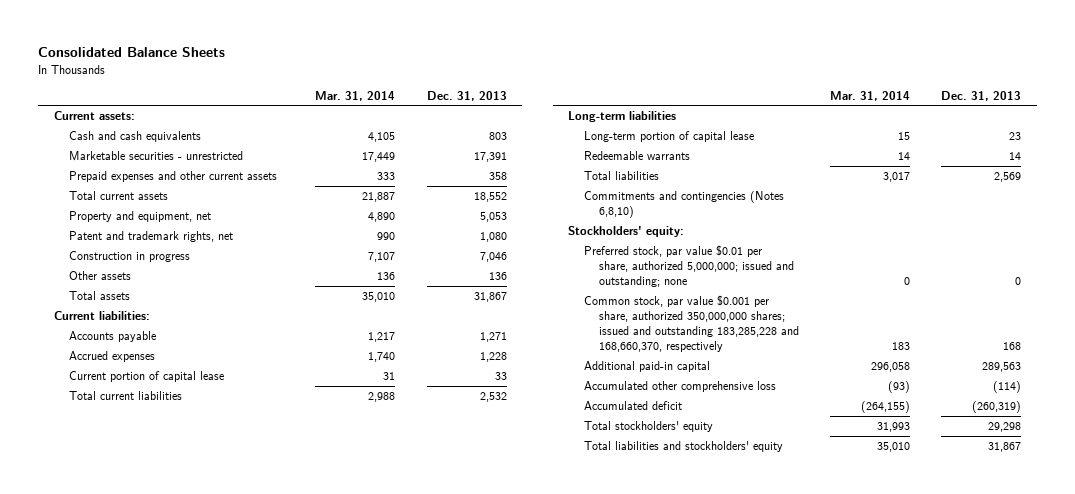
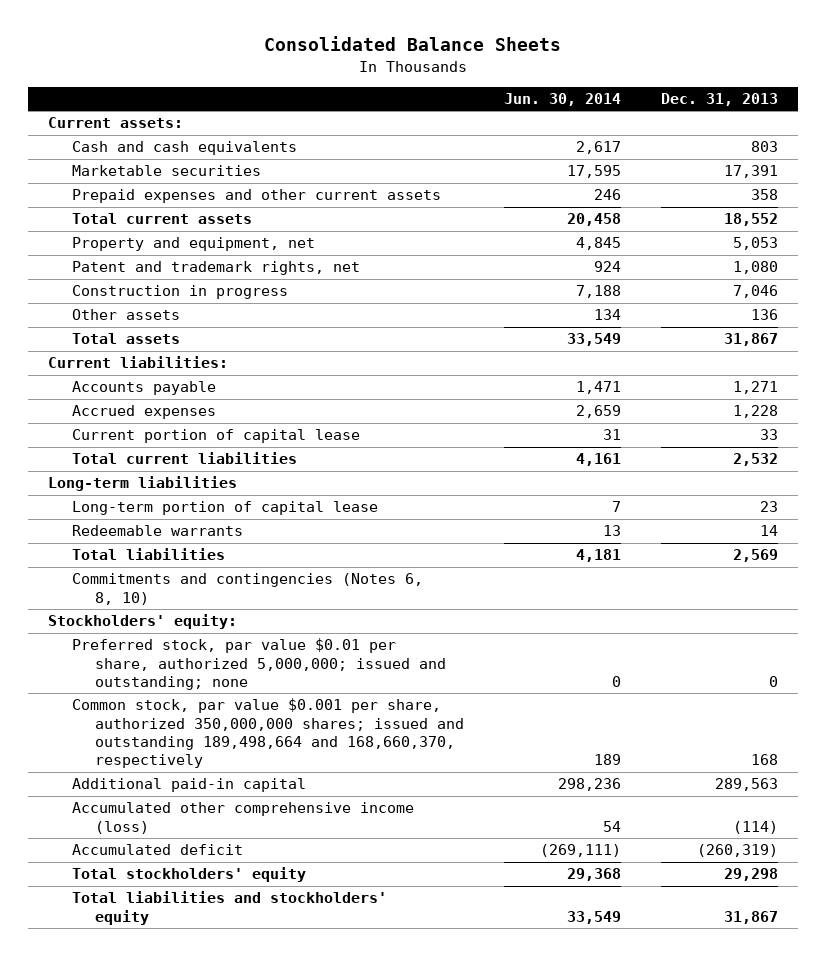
[315,90,396,101] Mar. 31, 2014 -> none
none -> [504,93,622,107] Jun. 30, 2014
[68,151,243,162] Marketable securities - unrestricted -> [71,165,261,177] Marketable securities
[583,191,784,219] Commitments and contingencies (Notes 6,8,10) -> [71,573,423,605] Commitments and contingencies (Notes 6, 8, 10)
[583,295,799,353] Common stock, par value $0.001 per share, authorized 350,000,000 shares; issued and outstanding 183,285,228 and 168,660,370, respectively -> [71,698,465,769] Common stock, par value $0.001 per share, authorized 350,000,000 shares; issued and outstanding 189,498,664 and 168,660,370, respectively
[583,381,776,393] Accumulated other comprehensive loss -> [71,802,414,834] Accumulated other comprehensive income (loss)

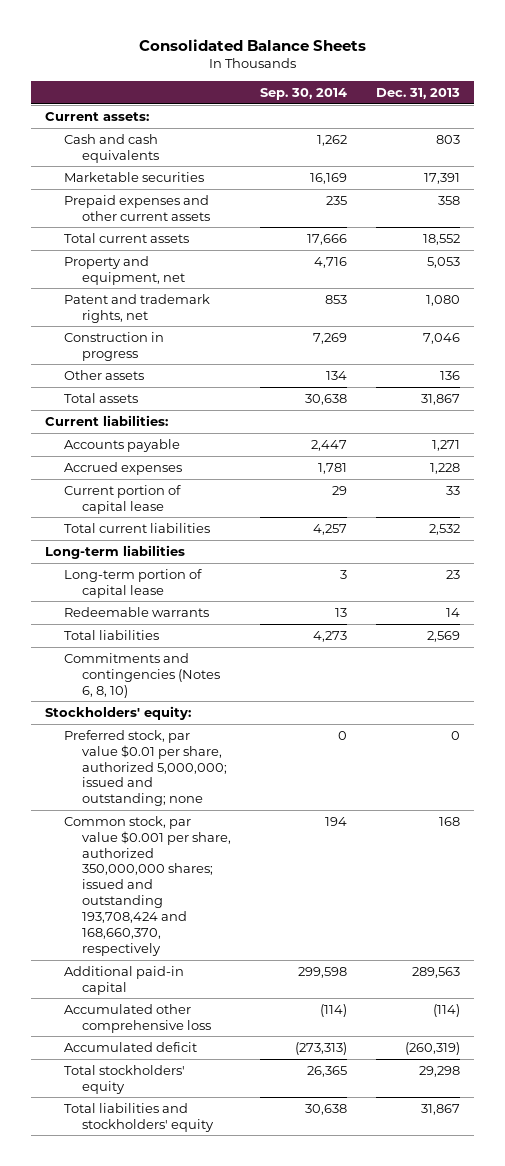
[504,93,622,107] Jun. 30, 2014 -> none
none -> [260,88,348,101] Sep. 30, 2014
[71,698,465,769] Common stock, par value $0.001 per share, authorized 350,000,000 shares; issued and outstanding 189,498,664 and 168,660,370, respectively -> [63,815,232,956] Common stock, par value $0.001 per share, authorized 350,000,000 shares; issued and outstanding 193,708,424 and 168,660,370, respectively
[71,802,414,834] Accumulated other comprehensive income (loss) -> [63,1003,212,1033] Accumulated other comprehensive loss

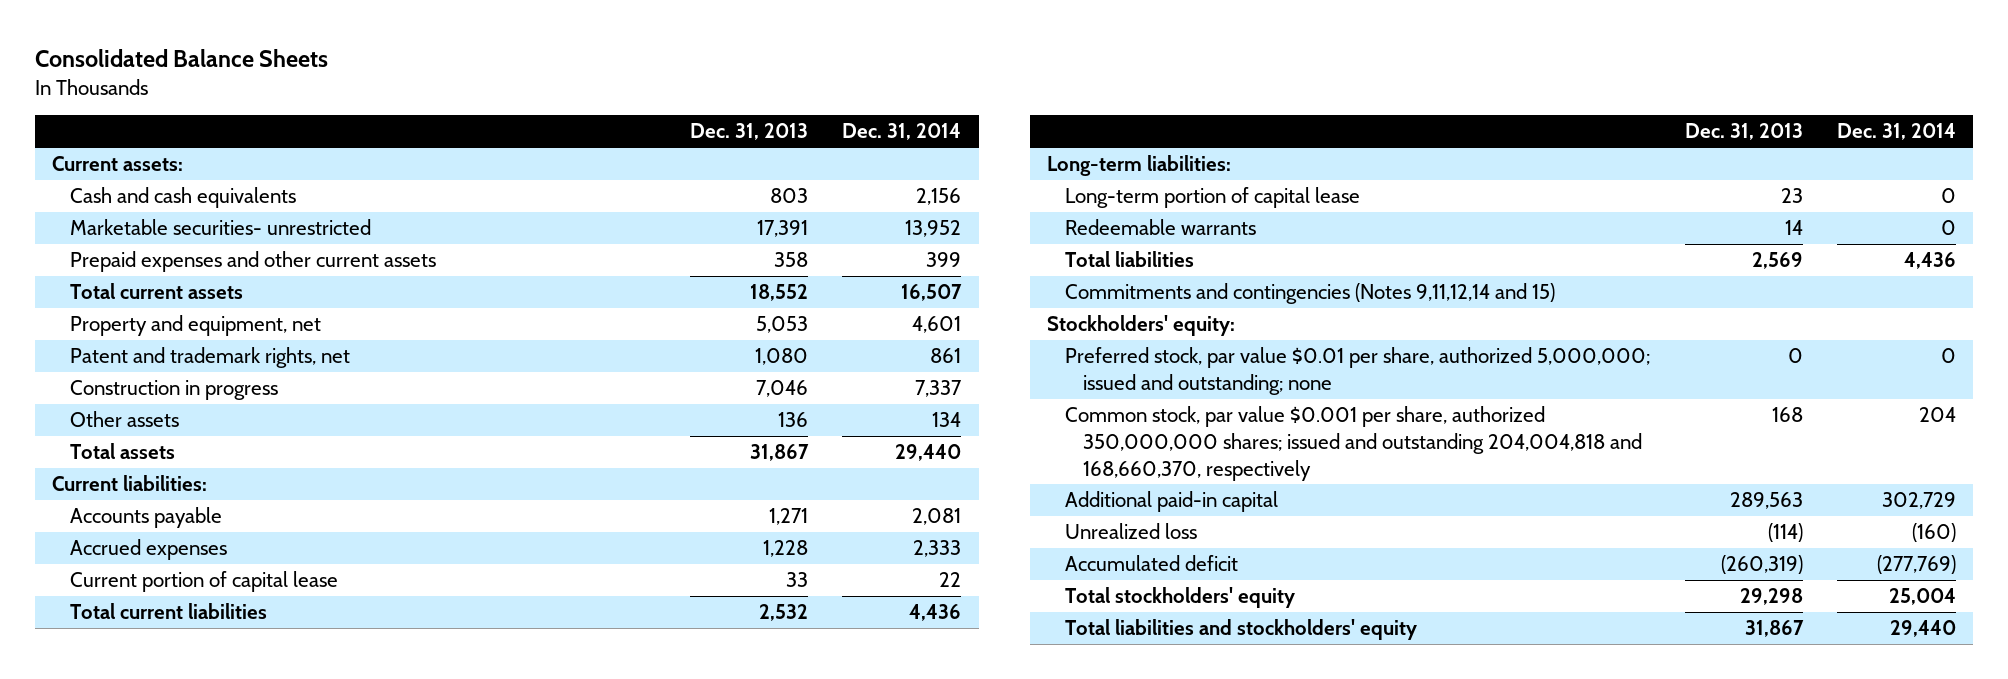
[260,88,348,101] Sep. 30, 2014 -> none
none -> [842,123,962,141] Dec. 31, 2014
[63,171,204,182] Marketable securities -> [69,219,371,236] Marketable securities- unrestricted
[45,544,186,559] Long-term liabilities -> [1047,155,1232,177] Long-term liabilities:
[63,652,221,698] Commitments and contingencies (Notes 6, 8, 10) -> [1064,283,1555,305] Commitments and contingencies (Notes 9,11,12,14 and 15)
[63,815,232,956] Common stock, par value $0.001 per share, authorized 350,000,000 shares; issued and outstanding 193,708,424 and 168,660,370, respectively -> [1064,406,1642,481] Common stock, par value $0.001 per share, authorized 350,000,000 shares; issued and outstanding 204,004,818 and 168,660,370, respectively
[63,1003,212,1033] Accumulated other comprehensive loss -> [1064,523,1197,540] Unrealized loss

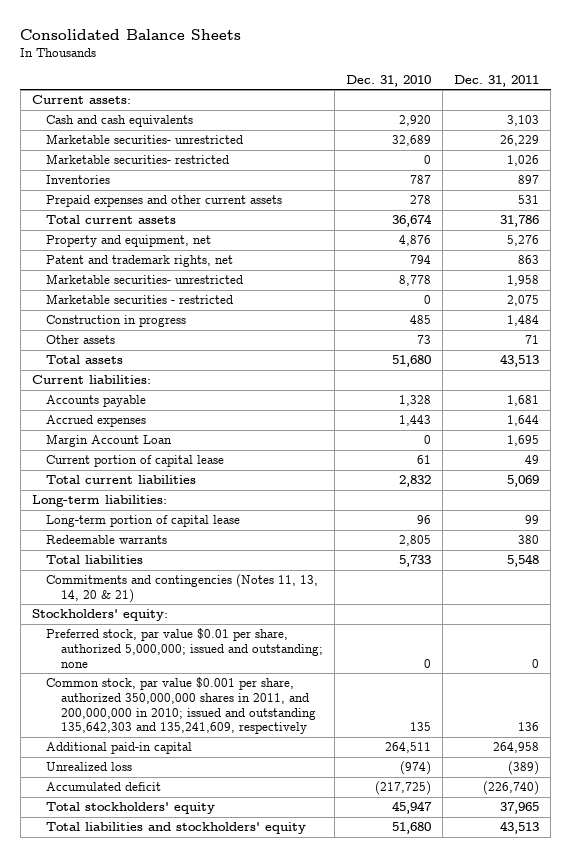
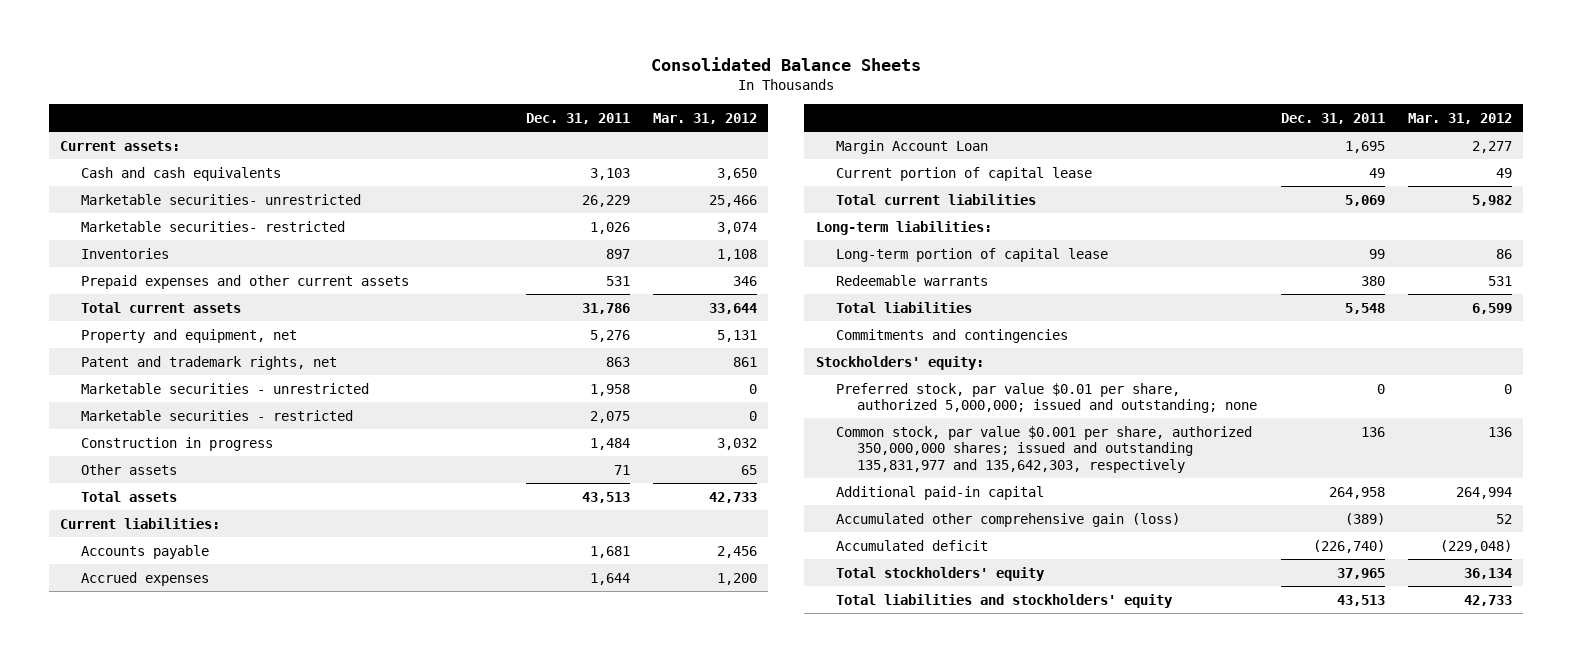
[346,74,432,87] Dec. 31, 2010 -> none
none -> [652,113,757,125] Mar. 31, 2012
[46,274,244,285] Marketable securities- unrestricted -> [81,382,370,394] Marketable securities - unrestricted
[46,574,319,603] Commitments and contingencies (Notes 11, 13, 14, 20 & 21) -> [836,328,1069,343] Commitments and contingencies
[46,677,316,735] Common stock, par value $0.001 per share, authorized 350,000,000 shares in 2011, and 200,000,000 in 2010; issued and outstanding 135,642,303 and 135,241,609, respectively -> [836,425,1253,473] Common stock, par value $0.001 per share, authorized 350,000,000 shares; issued and outstanding 135,831,977 and 135,642,303, respectively
[46,762,133,772] Unrealized loss -> [836,512,1181,527] Accumulated other comprehensive gain (loss)

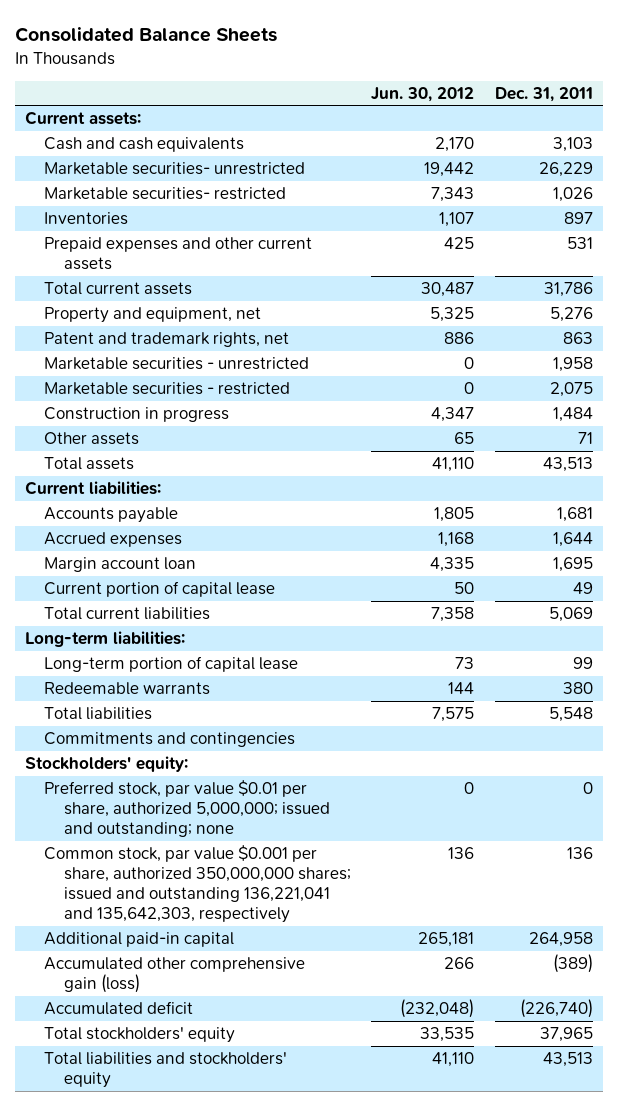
[652,113,757,125] Mar. 31, 2012 -> none
none -> [371,86,475,102] Jun. 30, 2012
[836,139,989,154] Margin Account Loan -> [44,557,197,573] Margin account loan
[836,425,1253,473] Common stock, par value $0.001 per share, authorized 350,000,000 shares; issued and outstanding 135,831,977 and 135,642,303, respectively -> [44,845,351,924] Common stock, par value $0.001 per share, authorized 350,000,000 shares; issued and outstanding 136,221,041 and 135,642,303, respectively

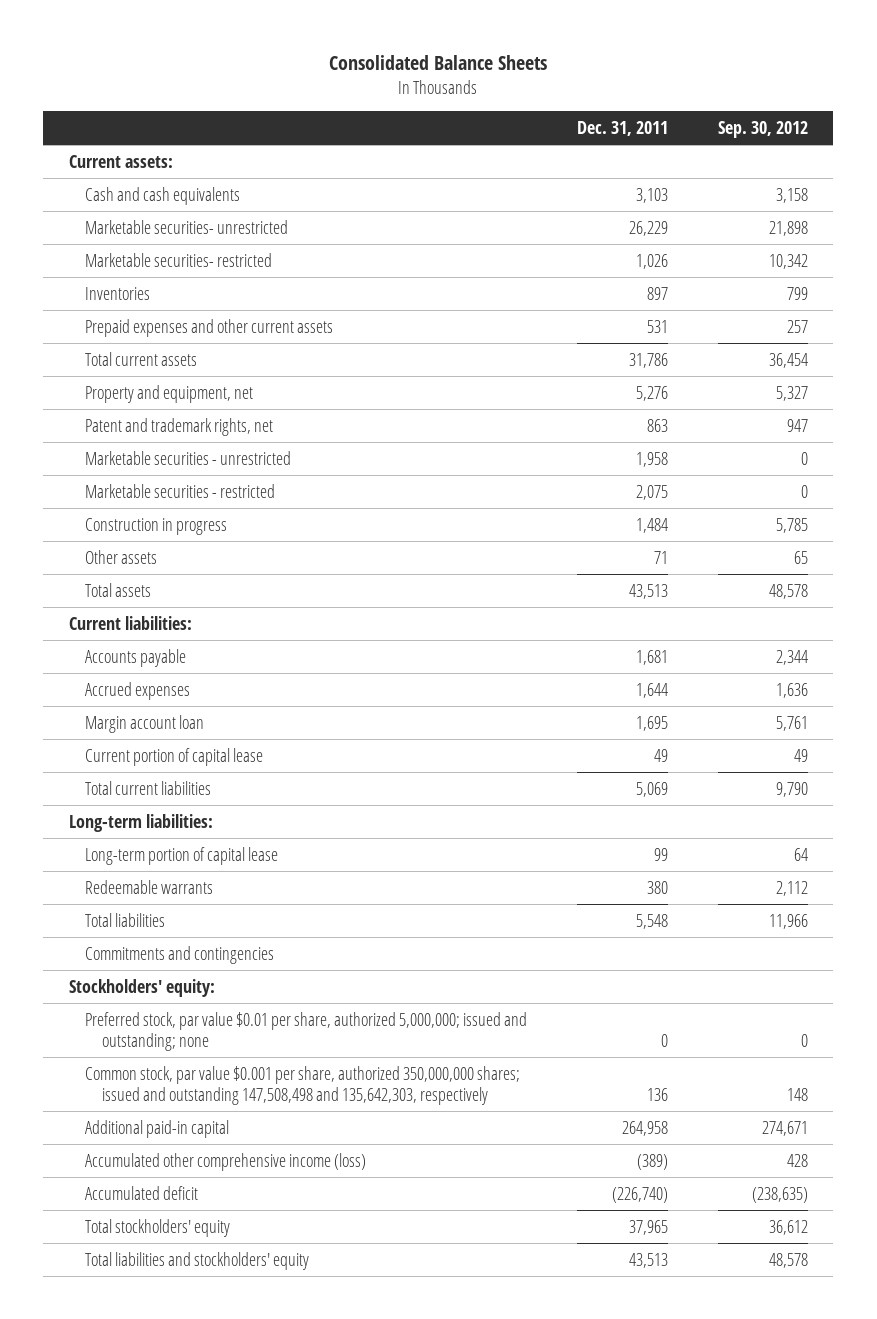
[371,86,475,102] Jun. 30, 2012 -> none
none -> [718,120,809,138] Sep. 30, 2012
[44,845,351,924] Common stock, par value $0.001 per share, authorized 350,000,000 shares; issued and outstanding 136,221,041 and 135,642,303, respectively -> [85,1065,521,1105] Common stock, par value $0.001 per share, authorized 350,000,000 shares; issued and outstanding 147,508,498 and 135,642,303, respectively
[44,957,306,994] Accumulated other comprehensive gain (loss) -> [85,1152,367,1171] Accumulated other comprehensive income (loss)

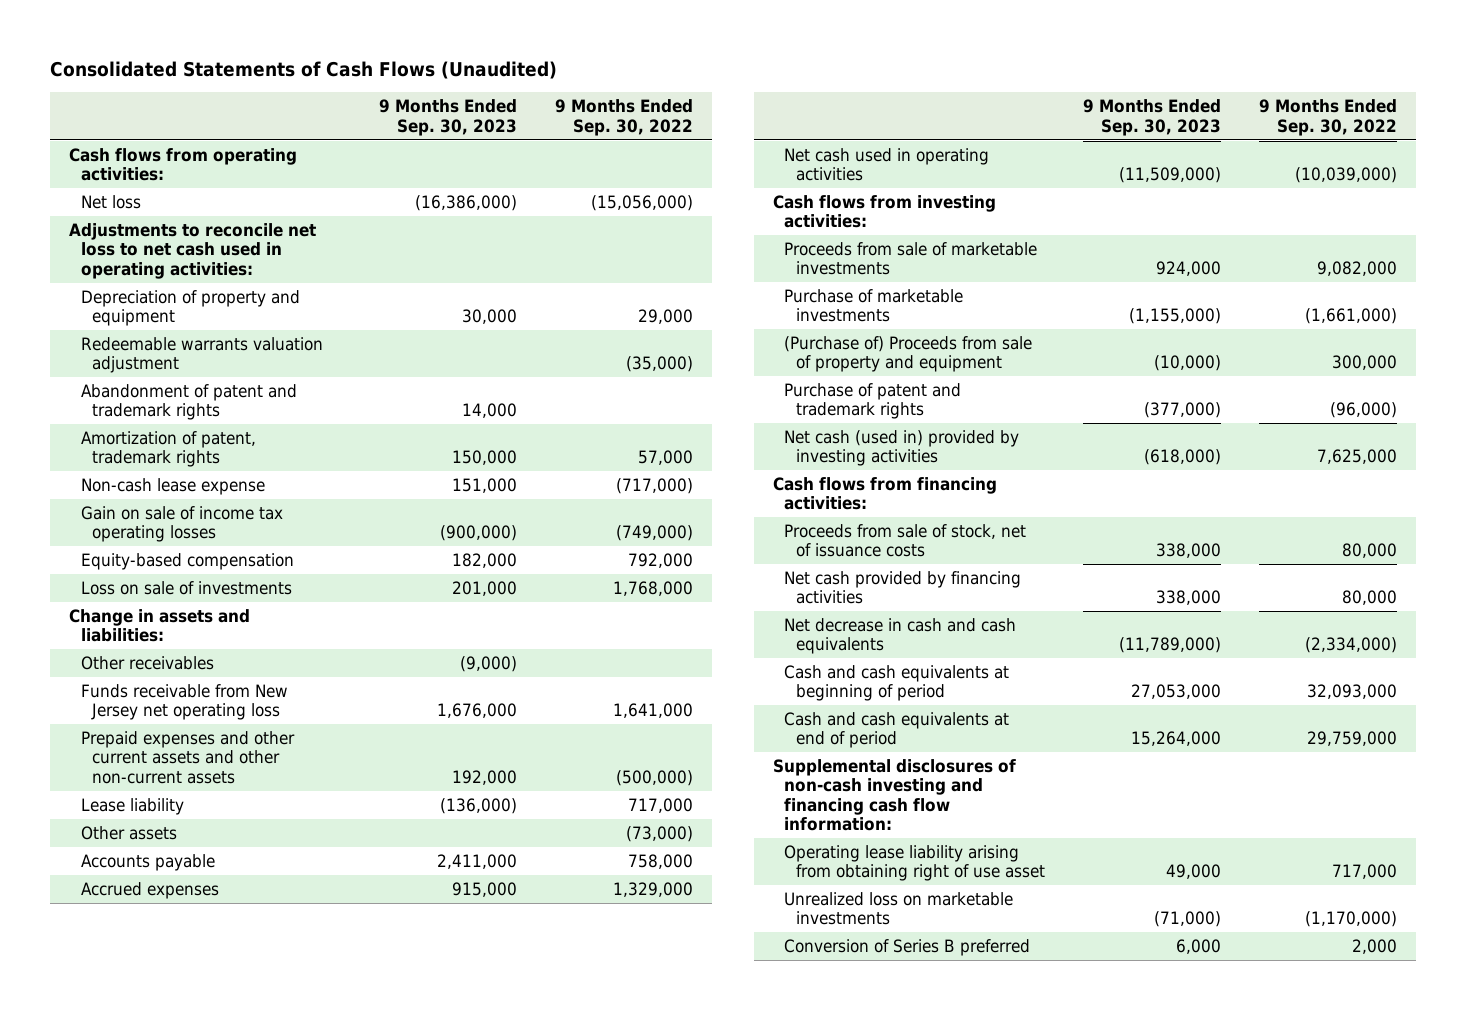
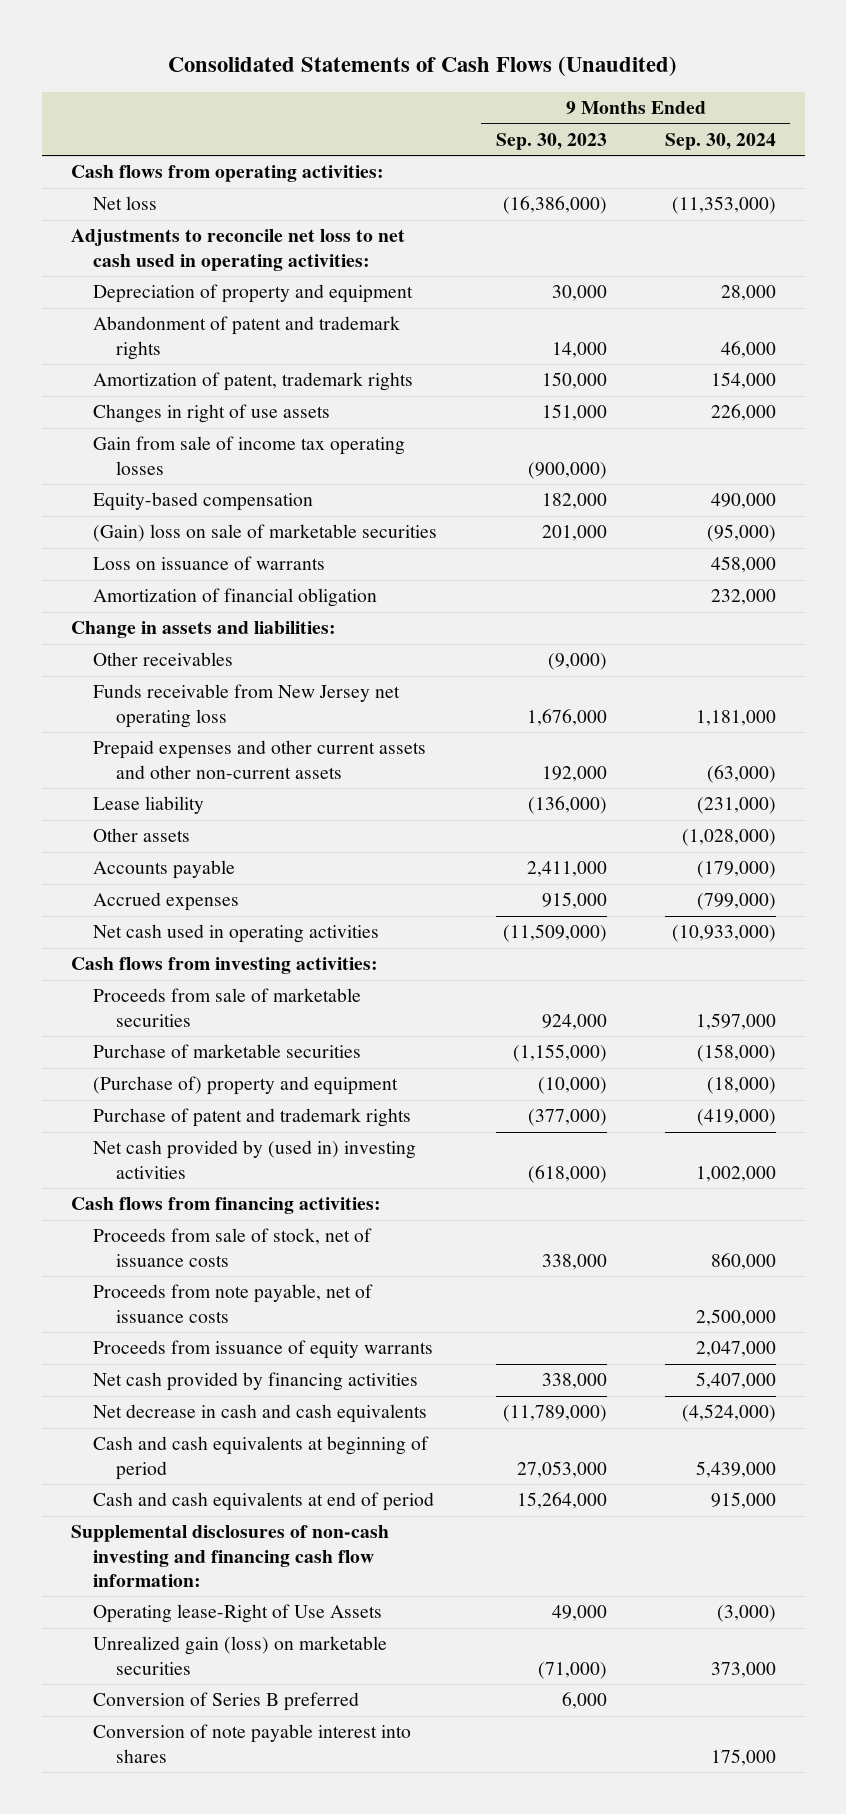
[555,99,694,136] 9 Months Ended Sep. 30, 2022 -> none
none -> [664,132,776,150] Sep. 30, 2024
[80,337,323,374] Redeemable warrants valuation adjustment -> none
[80,478,265,496] Non-cash lease expense -> [93,404,331,424] Changes in right of use assets
[80,506,283,543] Gain on sale of income tax operating losses -> [93,436,406,475] Gain from sale of income tax operating losses
[80,581,292,596] Loss on sale of investments -> [93,524,438,543] (Gain) loss on sale of marketable securities
none -> [93,556,326,571] Loss on issuance of warrants
none -> [93,588,378,608] Amortization of financial obligation
[784,242,1038,276] Proceeds from sale of marketable investments -> [93,988,362,1027] Proceeds from sale of marketable securities
[784,289,964,323] Purchase of marketable investments -> [93,1044,362,1059] Purchase of marketable securities
[784,336,1033,373] (Purchase of) Proceeds from sale of property and equipment -> [93,1076,399,1096] (Purchase of) property and equipment
[784,430,1020,467] Net cash (used in) provided by investing activities -> [93,1140,417,1179] Net cash provided by (used in) investing activities
none -> [93,1284,374,1323] Proceeds from note payable, net of issuance costs
none -> [93,1340,434,1360] Proceeds from issuance of equity warrants
[784,845,1046,882] Operating lease liability arising from obtaining right of use asset -> [93,1604,383,1624] Operating lease-Right of Use Assets
[784,892,1014,926] Unrealized loss on marketable investments -> [93,1636,388,1675] Unrealized gain (loss) on marketable securities
none -> [93,1724,412,1763] Conversion of note payable interest into shares

